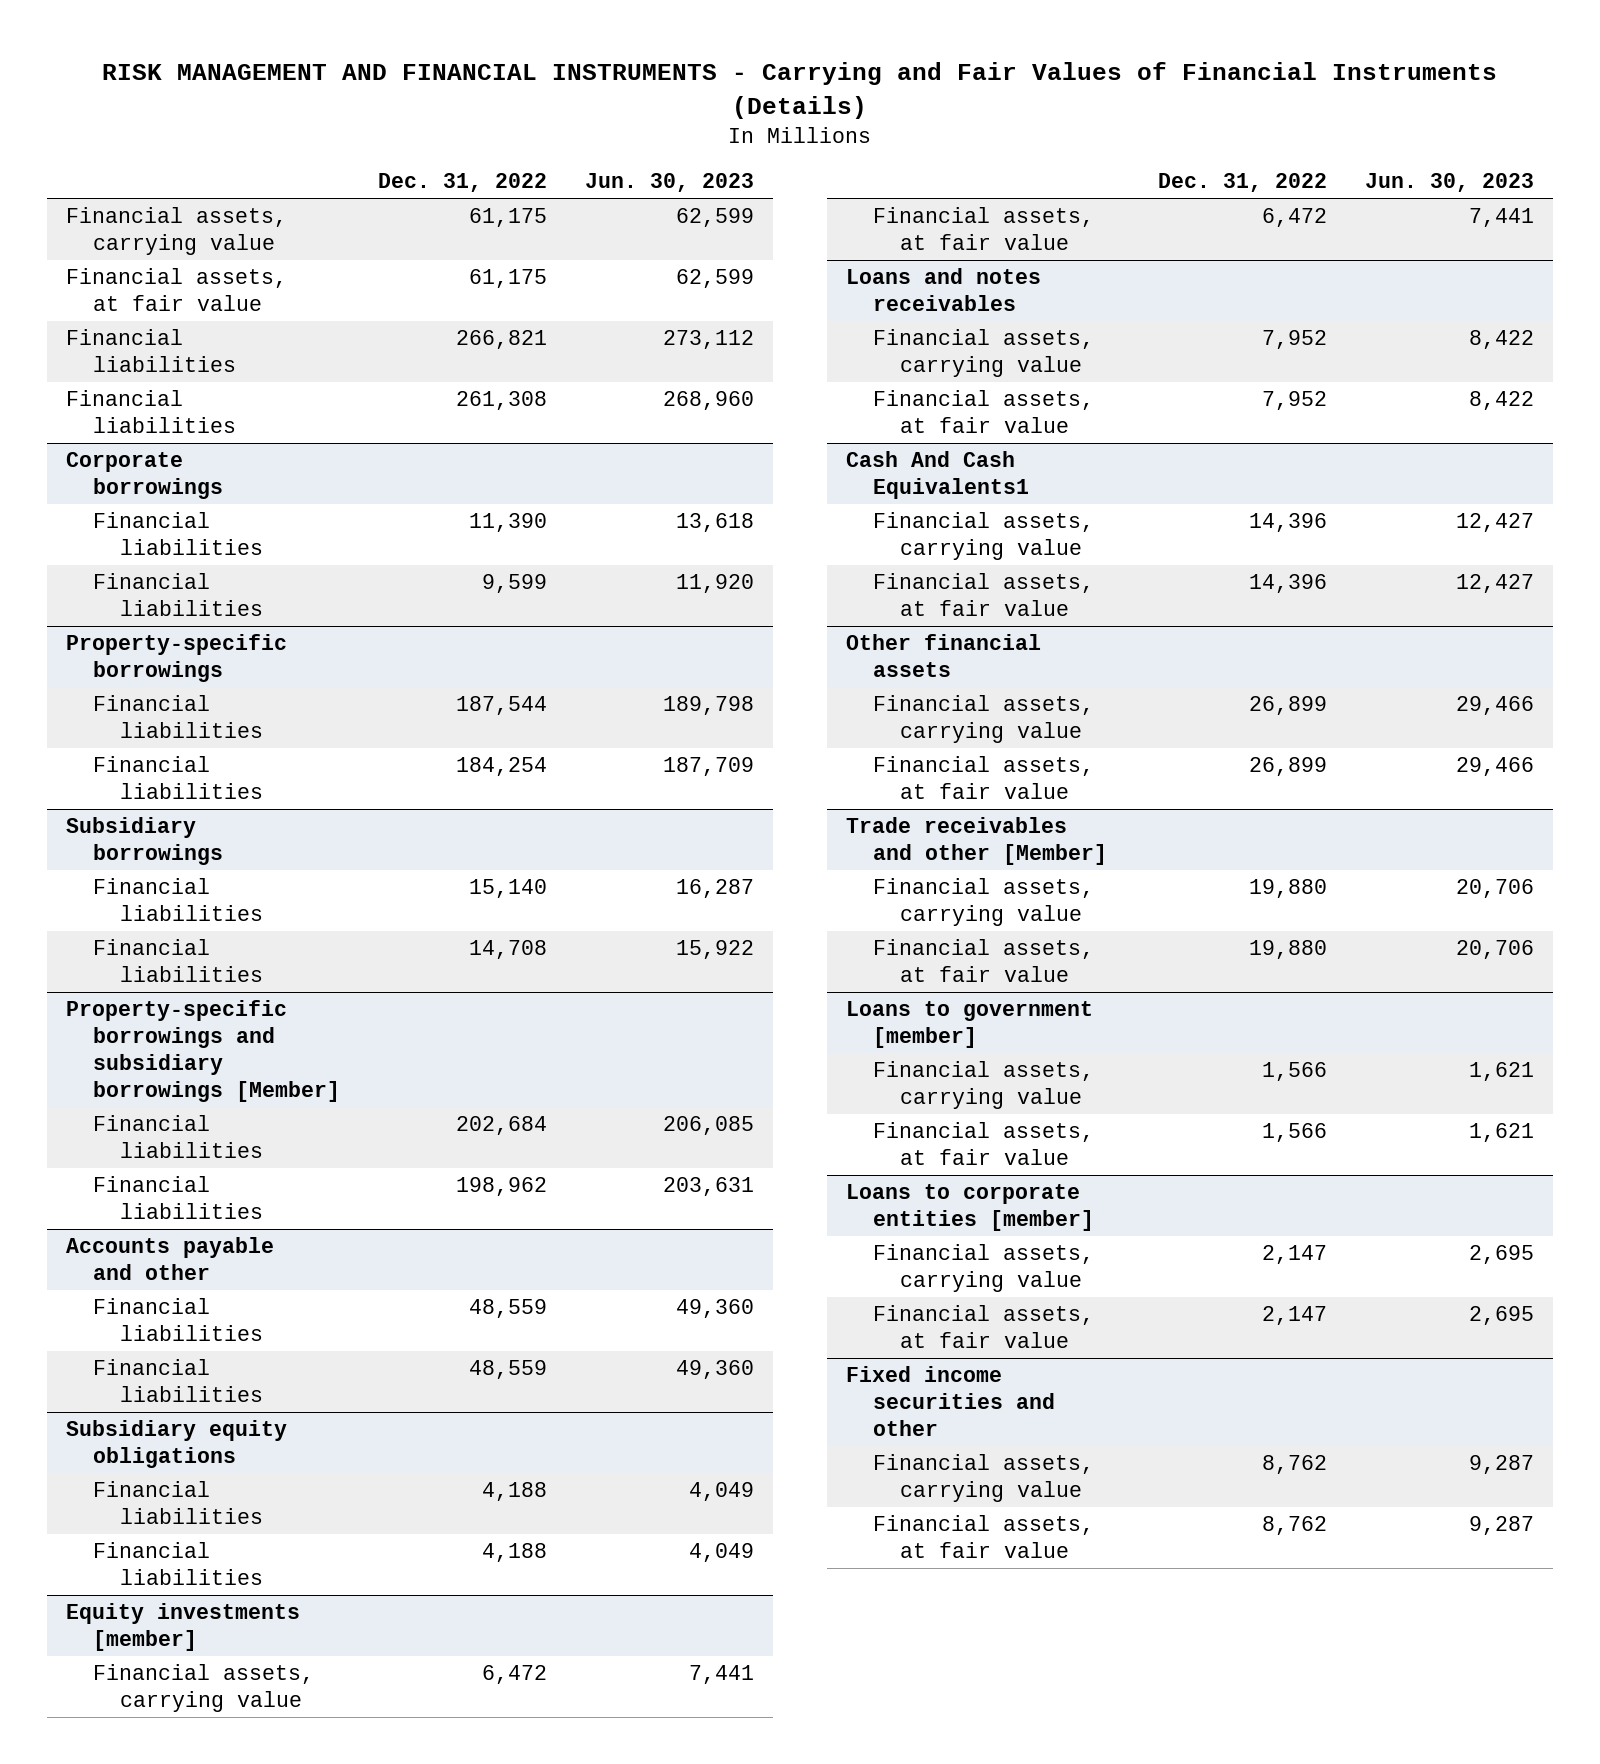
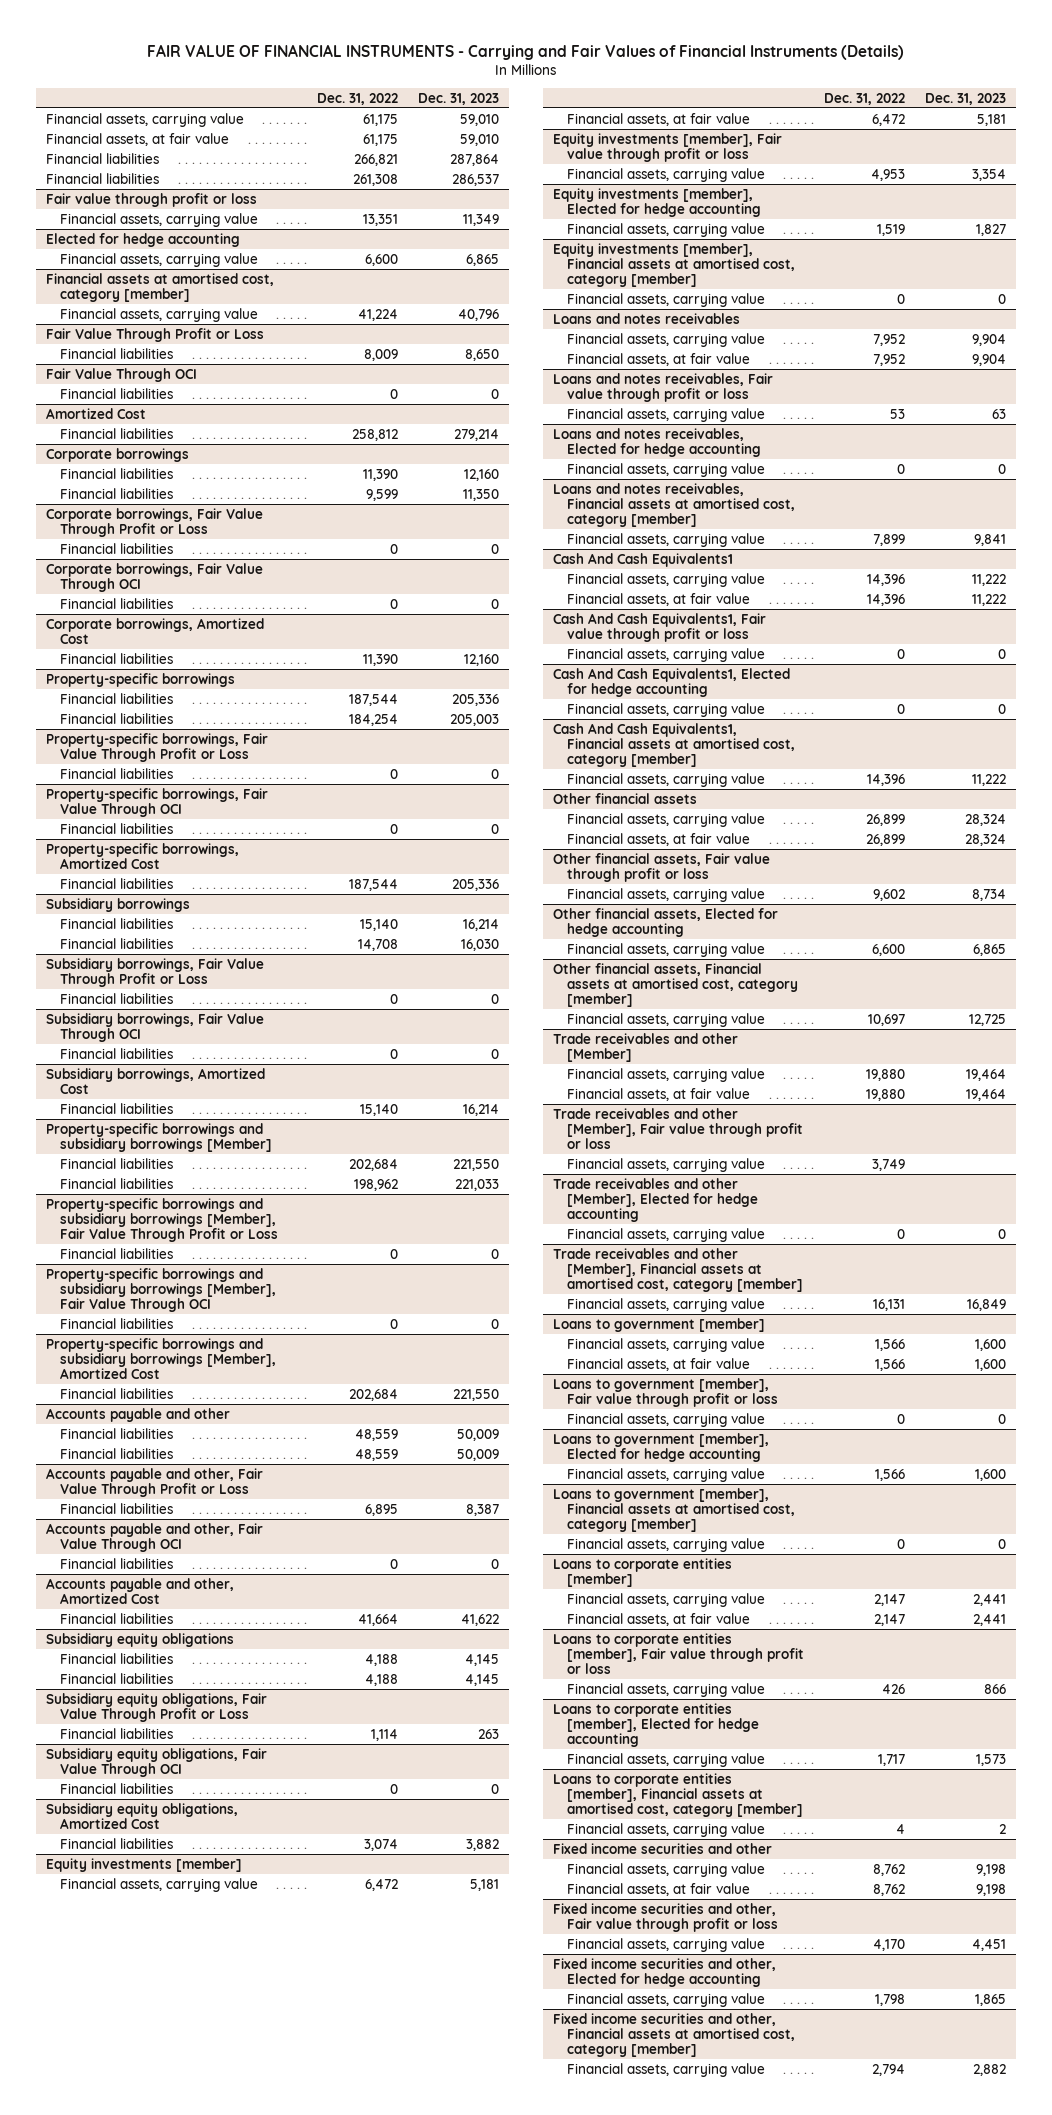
[102,62,1498,119] RISK MANAGEMENT AND FINANCIAL INSTRUMENTS - Carrying and Fair Values of Financial Instruments (Details) -> [147,43,905,60] FAIR VALUE OF FINANCIAL INSTRUMENTS - Carrying and Fair Values of Financial Instruments (Details)
[585,173,755,193] Jun. 30, 2023 -> none
none -> [418,92,500,105] Dec. 31, 2023
none -> [46,192,258,207] Fair value through profit or loss
none -> [59,212,258,227] Financial assets, carrying value
none -> [46,232,241,247] Elected for hedge accounting
none -> [59,252,258,267] Financial assets, carrying value
none -> [46,272,275,302] Financial assets at amortised cost, category [member]
none -> [59,307,258,322] Financial assets, carrying value
none -> [46,327,265,342] Fair Value Through Profit or Loss
none -> [59,347,173,359] Financial liabilities
none -> [46,367,198,382] Fair Value Through OCI
none -> [59,387,173,399] Financial liabilities
none -> [46,407,147,419] Amortized Cost
none -> [59,427,173,439] Financial liabilities
none -> [46,507,264,537] Corporate borrowings, Fair Value Through Profit or Loss
none -> [59,542,173,554] Financial liabilities
none -> [46,562,264,592] Corporate borrowings, Fair Value Through OCI
none -> [59,597,173,609] Financial liabilities
none -> [46,617,265,644] Corporate borrowings, Amortized Cost
none -> [59,652,173,664] Financial liabilities
none -> [46,732,269,762] Property-specific borrowings, Fair Value Through Profit or Loss
none -> [59,767,173,779] Financial liabilities
none -> [46,787,269,817] Property-specific borrowings, Fair Value Through OCI
none -> [59,822,173,834] Financial liabilities
none -> [46,842,240,869] Property-specific borrowings, Amortized Cost
none -> [59,877,173,889] Financial liabilities
none -> [46,957,265,987] Subsidiary borrowings, Fair Value Through Profit or Loss
none -> [59,992,173,1004] Financial liabilities
none -> [46,1012,265,1042] Subsidiary borrowings, Fair Value Through OCI
none -> [59,1047,173,1059] Financial liabilities
none -> [46,1067,266,1094] Subsidiary borrowings, Amortized Cost
none -> [59,1102,173,1114] Financial liabilities
none -> [46,1197,278,1243] Property-specific borrowings and subsidiary borrowings [Member], Fair Value Through Profit or Loss
none -> [59,1247,173,1259] Financial liabilities
none -> [46,1267,276,1313] Property-specific borrowings and subsidiary borrowings [Member], Fair Value Through OCI
none -> [59,1317,173,1329] Financial liabilities
none -> [46,1337,276,1380] Property-specific borrowings and subsidiary borrowings [Member], Amortized Cost
none -> [59,1387,173,1399] Financial liabilities
none -> [46,1467,264,1497] Accounts payable and other, Fair Value Through Profit or Loss
none -> [59,1502,173,1514] Financial liabilities
none -> [46,1522,264,1552] Accounts payable and other, Fair Value Through OCI
none -> [59,1557,173,1569] Financial liabilities
none -> [46,1577,235,1604] Accounts payable and other, Amortized Cost
none -> [59,1612,173,1624] Financial liabilities
none -> [46,1692,268,1722] Subsidiary equity obligations, Fair Value Through Profit or Loss
none -> [59,1727,173,1739] Financial liabilities
none -> [46,1747,268,1777] Subsidiary equity obligations, Fair Value Through OCI
none -> [59,1782,173,1794] Financial liabilities
none -> [46,1802,239,1829] Subsidiary equity obligations, Amortized Cost
none -> [59,1837,173,1849] Financial liabilities
none -> [552,132,782,162] Equity investments [member], Fair value through profit or loss
none -> [566,167,765,182] Financial assets, carrying value
none -> [552,187,761,217] Equity investments [member], Elected for hedge accounting
none -> [566,222,765,237] Financial assets, carrying value
none -> [552,242,795,288] Equity investments [member], Financial assets at amortised cost, category [member]
none -> [566,292,765,307] Financial assets, carrying value
none -> [552,372,773,402] Loans and notes receivables, Fair value through profit or loss
none -> [566,407,765,422] Financial assets, carrying value
none -> [552,427,761,457] Loans and notes receivables, Elected for hedge accounting
none -> [566,462,765,477] Financial assets, carrying value
none -> [552,482,795,528] Loans and notes receivables, Financial assets at amortised cost, category [member]
none -> [566,532,765,547] Financial assets, carrying value
none -> [552,612,766,642] Cash And Cash Equivalents1, Fair value through profit or loss
none -> [566,647,765,662] Financial assets, carrying value
none -> [552,667,790,697] Cash And Cash Equivalents1, Elected for hedge accounting
none -> [566,702,765,717] Financial assets, carrying value
none -> [552,722,795,768] Cash And Cash Equivalents1, Financial assets at amortised cost, category [member]
none -> [566,772,765,787] Financial assets, carrying value
none -> [552,852,770,882] Other financial assets, Fair value through profit or loss
none -> [566,887,765,902] Financial assets, carrying value
none -> [552,907,778,937] Other financial assets, Elected for hedge accounting
none -> [566,942,765,957] Financial assets, carrying value
none -> [552,962,798,1008] Other financial assets, Financial assets at amortised cost, category [member]
none -> [566,1012,765,1027] Financial assets, carrying value
none -> [552,1107,803,1150] Trade receivables and other [Member], Fair value through profit or loss
none -> [566,1157,765,1172] Financial assets, carrying value
none -> [552,1177,758,1223] Trade receivables and other [Member], Elected for hedge accounting
none -> [566,1227,765,1242] Financial assets, carrying value
none -> [552,1247,803,1293] Trade receivables and other [Member], Financial assets at amortised cost, category [member]
none -> [566,1297,765,1312] Financial assets, carrying value
none -> [552,1377,778,1407] Loans to government [member], Fair value through profit or loss
none -> [566,1412,765,1427] Financial assets, carrying value
none -> [552,1432,769,1462] Loans to government [member], Elected for hedge accounting
none -> [566,1467,765,1482] Financial assets, carrying value
none -> [552,1487,795,1533] Loans to government [member], Financial assets at amortised cost, category [member]
none -> [566,1537,765,1552] Financial assets, carrying value
none -> [552,1632,804,1675] Loans to corporate entities [member], Fair value through profit or loss
none -> [566,1682,765,1697] Financial assets, carrying value
none -> [552,1702,759,1748] Loans to corporate entities [member], Elected for hedge accounting
none -> [566,1752,765,1767] Financial assets, carrying value
none -> [552,1772,803,1818] Loans to corporate entities [member], Financial assets at amortised cost, category [member]
none -> [566,1822,765,1837] Financial assets, carrying value
none -> [552,1902,778,1932] Fixed income securities and other, Fair value through profit or loss
none -> [566,1937,765,1952] Financial assets, carrying value
none -> [552,1957,776,1987] Fixed income securities and other, Elected for hedge accounting
none -> [566,1992,765,2007] Financial assets, carrying value
none -> [552,2012,795,2058] Fixed income securities and other, Financial assets at amortised cost, category [member]
none -> [566,2062,765,2077] Financial assets, carrying value

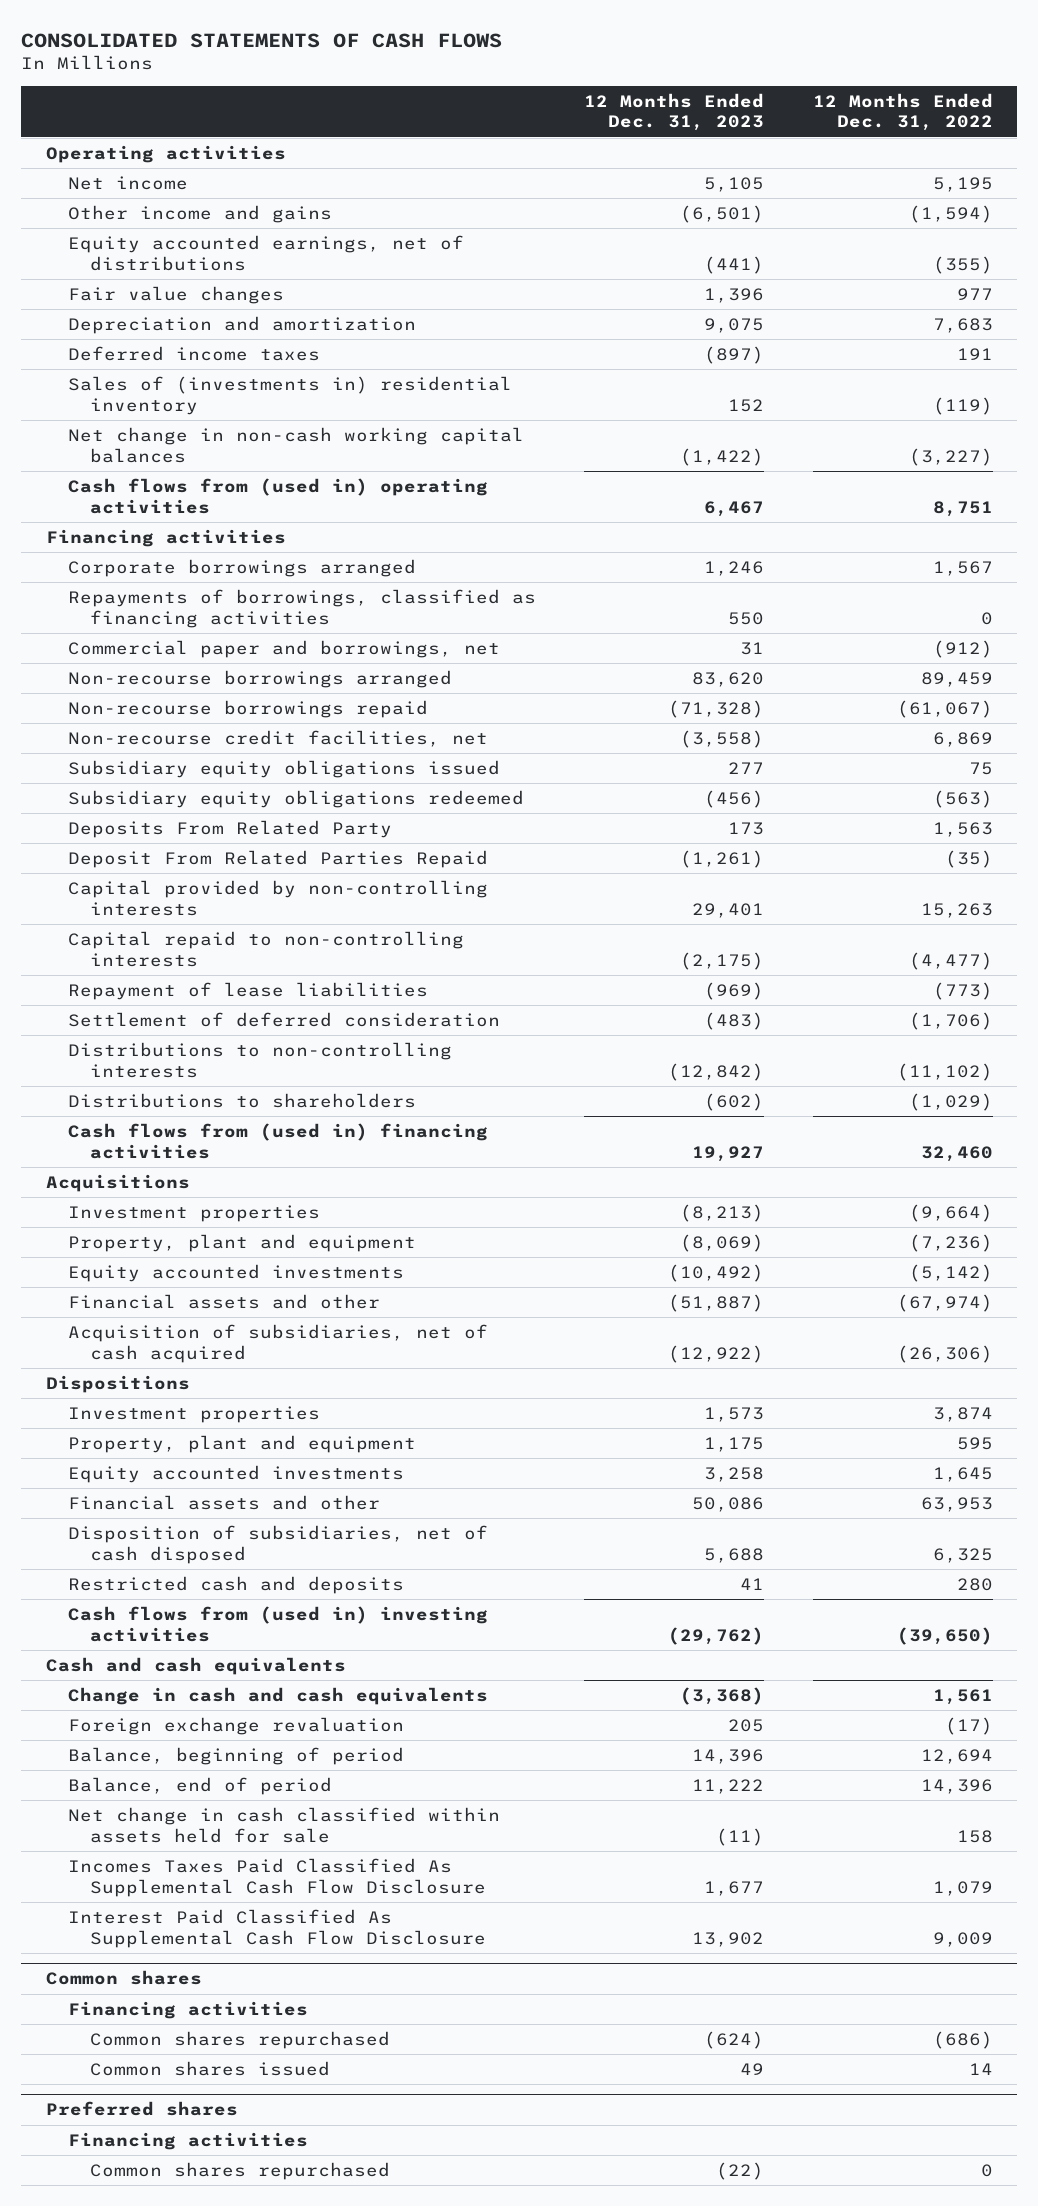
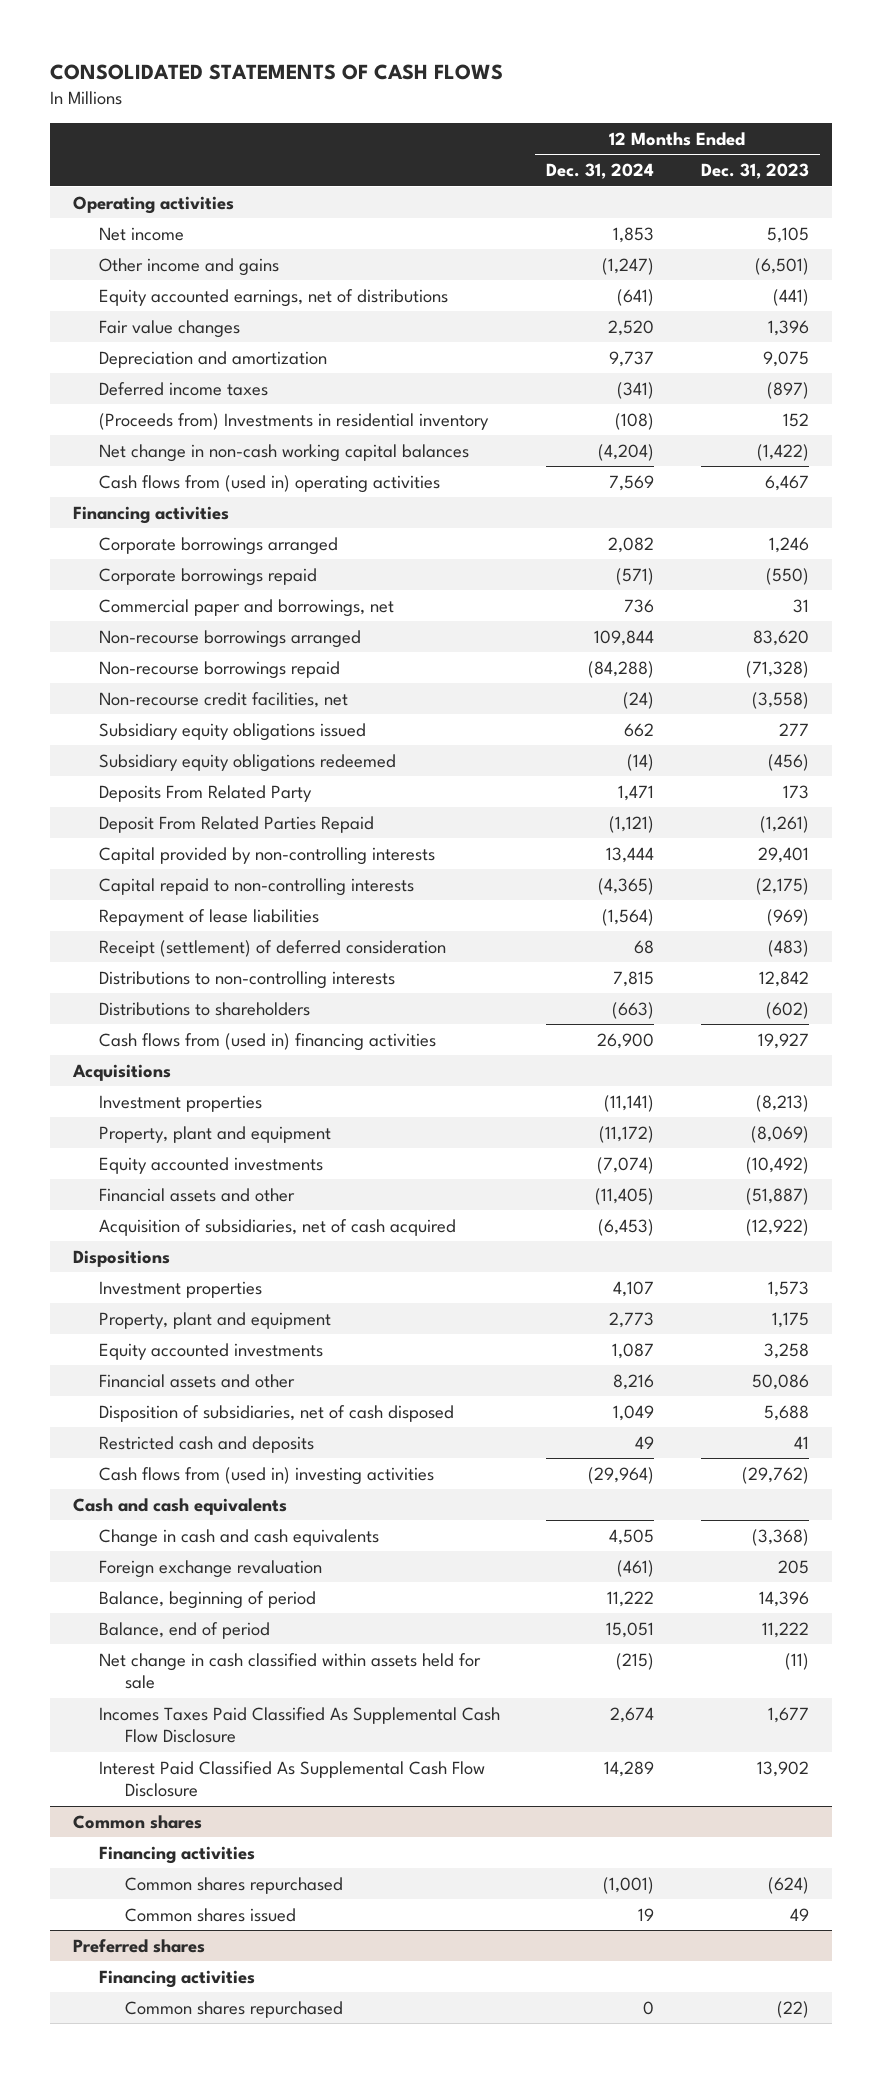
[812,92,993,132] 12 Months Ended Dec. 31, 2022 -> none
none -> [546,163,655,180] Dec. 31, 2024
[67,375,512,415] Sales of (investments in) residential inventory -> [98,412,489,430] (Proceeds from) Investments in residential inventory
[67,588,536,628] Repayments of borrowings, classified as financing activities -> none
none -> [98,567,317,586] Corporate borrowings repaid
[67,1011,500,1027] Settlement of deferred consideration -> [98,939,446,957] Receipt (settlement) of deferred consideration
[668,1062,765,1081] (12,842) -> [758,970,809,987] 12,842

